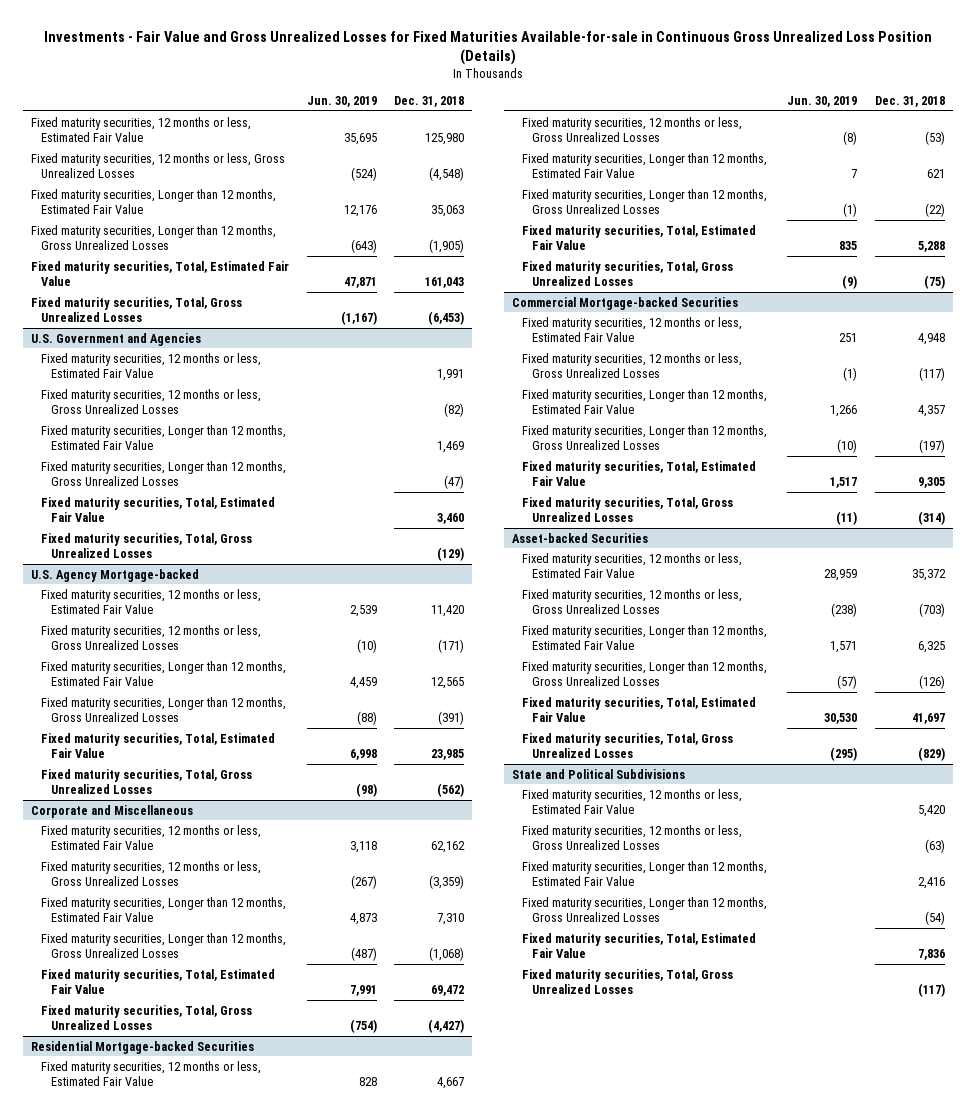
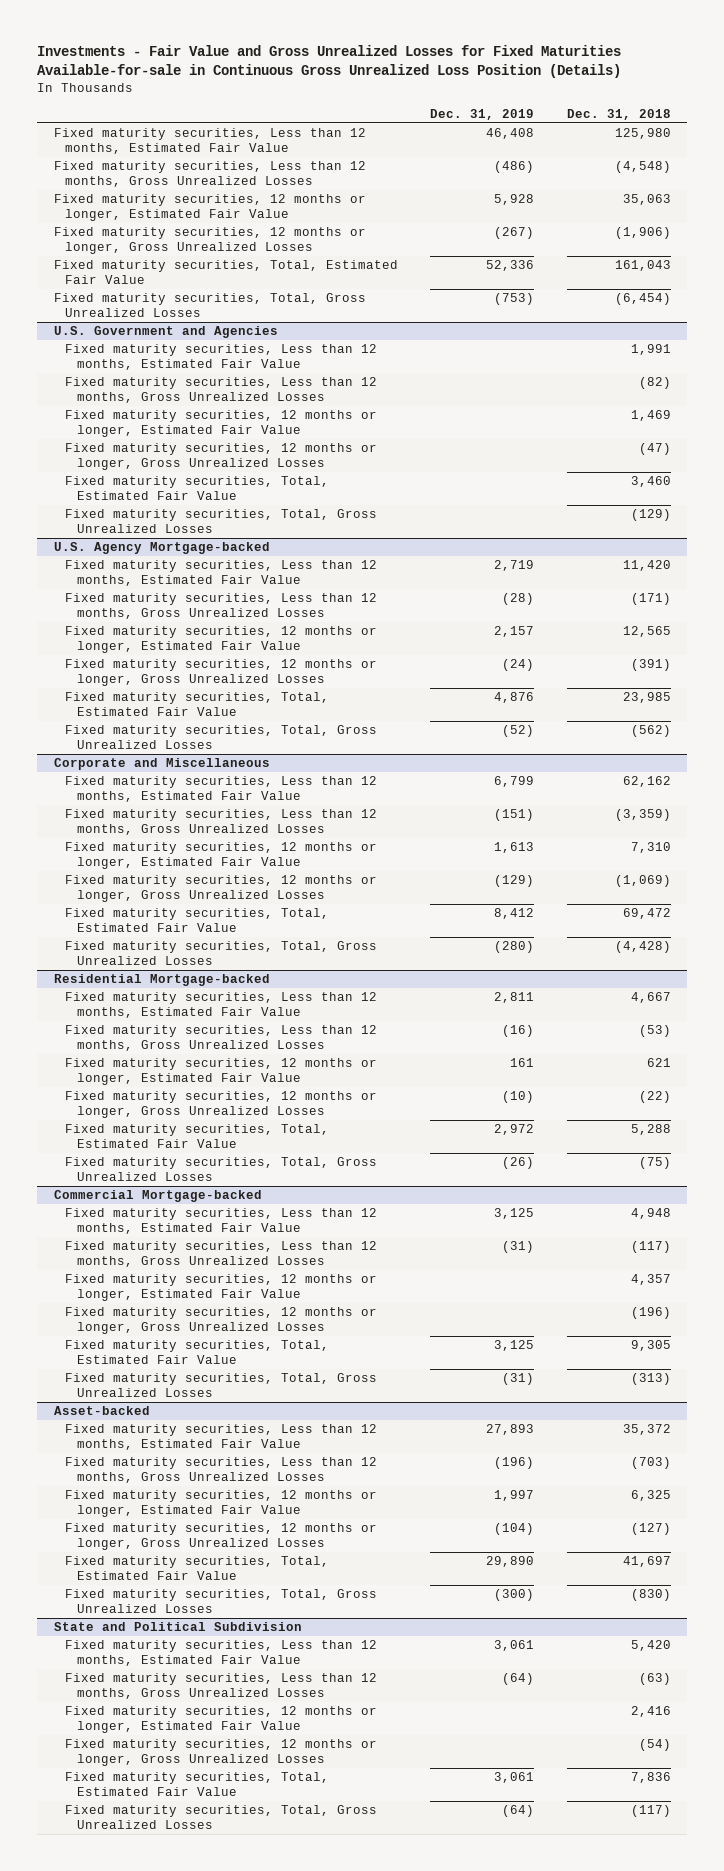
[306,95,377,107] Jun. 30, 2019 -> none
none -> [430,108,535,120] Dec. 31, 2019
[31,116,252,143] Fixed maturity securities, 12 months or less, Estimated Fair Value -> [53,128,366,155] Fixed maturity securities, Less than 12 months, Estimated Fair Value
[31,152,286,179] Fixed maturity securities, 12 months or less, Gross Unrealized Losses -> [53,161,366,188] Fixed maturity securities, Less than 12 months, Gross Unrealized Losses
[31,188,277,215] Fixed maturity securities, Longer than 12 months, Estimated Fair Value -> [53,194,366,222] Fixed maturity securities, 12 months or longer, Estimated Fair Value
[31,224,277,251] Fixed maturity securities, Longer than 12 months, Gross Unrealized Losses -> [53,227,366,255] Fixed maturity securities, 12 months or longer, Gross Unrealized Losses
[428,239,464,254] (1,905) -> [614,227,671,240] (1,906)
[427,311,464,326] (6,453) -> [614,293,671,306] (6,454)
[41,352,262,379] Fixed maturity securities, 12 months or less, Estimated Fair Value -> [65,344,378,371] Fixed maturity securities, Less than 12 months, Estimated Fair Value
[41,388,262,415] Fixed maturity securities, 12 months or less, Gross Unrealized Losses -> [65,377,378,404] Fixed maturity securities, Less than 12 months, Gross Unrealized Losses
[41,424,287,451] Fixed maturity securities, Longer than 12 months, Estimated Fair Value -> [65,410,378,438] Fixed maturity securities, 12 months or longer, Estimated Fair Value
[41,460,287,487] Fixed maturity securities, Longer than 12 months, Gross Unrealized Losses -> [65,443,378,471] Fixed maturity securities, 12 months or longer, Gross Unrealized Losses
[41,588,262,615] Fixed maturity securities, 12 months or less, Estimated Fair Value -> [65,560,378,587] Fixed maturity securities, Less than 12 months, Estimated Fair Value
[41,624,262,651] Fixed maturity securities, 12 months or less, Gross Unrealized Losses -> [65,593,378,620] Fixed maturity securities, Less than 12 months, Gross Unrealized Losses
[41,660,287,687] Fixed maturity securities, Longer than 12 months, Estimated Fair Value -> [65,626,378,654] Fixed maturity securities, 12 months or longer, Estimated Fair Value
[41,696,287,723] Fixed maturity securities, Longer than 12 months, Gross Unrealized Losses -> [65,659,378,687] Fixed maturity securities, 12 months or longer, Gross Unrealized Losses
[41,824,262,851] Fixed maturity securities, 12 months or less, Estimated Fair Value -> [65,776,378,803] Fixed maturity securities, Less than 12 months, Estimated Fair Value
[41,860,262,887] Fixed maturity securities, 12 months or less, Gross Unrealized Losses -> [65,809,378,836] Fixed maturity securities, Less than 12 months, Gross Unrealized Losses
[41,896,287,923] Fixed maturity securities, Longer than 12 months, Estimated Fair Value -> [65,842,378,870] Fixed maturity securities, 12 months or longer, Estimated Fair Value
[41,932,287,959] Fixed maturity securities, Longer than 12 months, Gross Unrealized Losses -> [65,875,378,903] Fixed maturity securities, 12 months or longer, Gross Unrealized Losses
[428,947,464,962] (1,068) -> [614,875,671,888] (1,069)
[427,1019,464,1034] (4,427) -> [614,941,671,954] (4,428)
[31,1040,255,1054] Residential Mortgage-backed Securities -> [53,974,270,987] Residential Mortgage-backed
[41,1060,262,1087] Fixed maturity securities, 12 months or less, Estimated Fair Value -> [65,992,378,1019] Fixed maturity securities, Less than 12 months, Estimated Fair Value
[522,116,743,143] Fixed maturity securities, 12 months or less, Gross Unrealized Losses -> [65,1025,378,1052] Fixed maturity securities, Less than 12 months, Gross Unrealized Losses
[522,152,768,179] Fixed maturity securities, Longer than 12 months, Estimated Fair Value -> [65,1058,378,1086] Fixed maturity securities, 12 months or longer, Estimated Fair Value
[522,188,768,215] Fixed maturity securities, Longer than 12 months, Gross Unrealized Losses -> [65,1091,378,1119] Fixed maturity securities, 12 months or longer, Gross Unrealized Losses
[512,296,739,310] Commercial Mortgage-backed Securities -> [53,1190,262,1203] Commercial Mortgage-backed
[522,316,743,343] Fixed maturity securities, 12 months or less, Estimated Fair Value -> [65,1208,378,1235] Fixed maturity securities, Less than 12 months, Estimated Fair Value
[522,352,743,379] Fixed maturity securities, 12 months or less, Gross Unrealized Losses -> [65,1241,378,1268] Fixed maturity securities, Less than 12 months, Gross Unrealized Losses
[522,388,768,415] Fixed maturity securities, Longer than 12 months, Estimated Fair Value -> [65,1274,378,1302] Fixed maturity securities, 12 months or longer, Estimated Fair Value
[522,424,768,451] Fixed maturity securities, Longer than 12 months, Gross Unrealized Losses -> [65,1307,378,1335] Fixed maturity securities, 12 months or longer, Gross Unrealized Losses
[918,439,945,454] (197) -> [630,1307,671,1320] (196)
[917,511,945,526] (314) -> [630,1373,671,1386] (313)
[512,532,649,543] Asset-backed Securities -> [53,1406,150,1416] Asset-backed
[522,552,743,579] Fixed maturity securities, 12 months or less, Estimated Fair Value -> [65,1424,378,1451] Fixed maturity securities, Less than 12 months, Estimated Fair Value
[522,588,743,615] Fixed maturity securities, 12 months or less, Gross Unrealized Losses -> [65,1457,378,1484] Fixed maturity securities, Less than 12 months, Gross Unrealized Losses
[522,624,768,651] Fixed maturity securities, Longer than 12 months, Estimated Fair Value -> [65,1490,378,1518] Fixed maturity securities, 12 months or longer, Estimated Fair Value
[522,660,768,687] Fixed maturity securities, Longer than 12 months, Gross Unrealized Losses -> [65,1523,378,1551] Fixed maturity securities, 12 months or longer, Gross Unrealized Losses
[918,675,945,690] (126) -> [630,1523,671,1536] (127)
[917,747,945,762] (829) -> [630,1589,671,1602] (830)
[512,768,686,779] State and Political Subdivisions -> [53,1622,302,1632] State and Political Subdivision
[522,788,743,815] Fixed maturity securities, 12 months or less, Estimated Fair Value -> [65,1640,378,1667] Fixed maturity securities, Less than 12 months, Estimated Fair Value
[522,824,743,851] Fixed maturity securities, 12 months or less, Gross Unrealized Losses -> [65,1673,378,1700] Fixed maturity securities, Less than 12 months, Gross Unrealized Losses
[522,860,768,887] Fixed maturity securities, Longer than 12 months, Estimated Fair Value -> [65,1706,378,1734] Fixed maturity securities, 12 months or longer, Estimated Fair Value
[522,896,768,923] Fixed maturity securities, Longer than 12 months, Gross Unrealized Losses -> [65,1739,378,1767] Fixed maturity securities, 12 months or longer, Gross Unrealized Losses

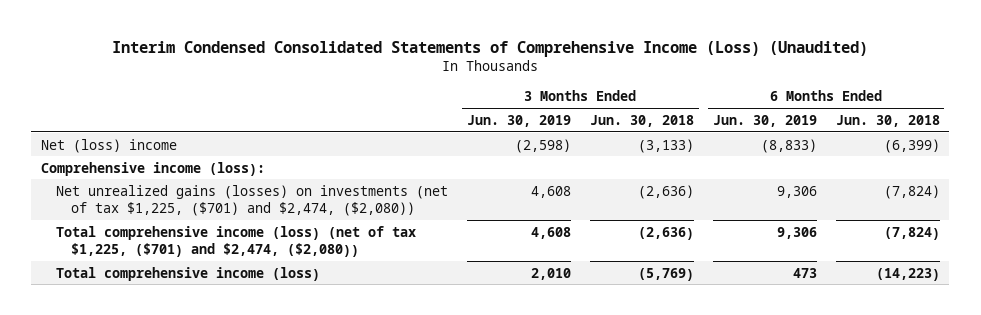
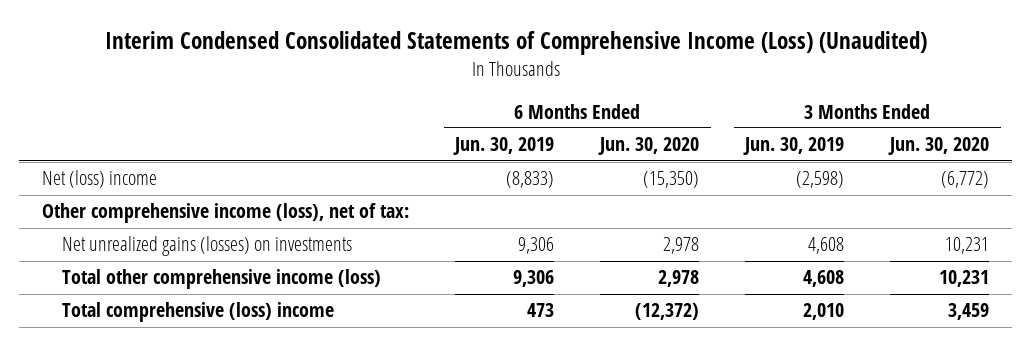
[589,114,694,127] Jun. 30, 2018 -> none
[835,114,940,127] Jun. 30, 2018 -> none
none -> [598,137,700,156] Jun. 30, 2020
none -> [888,137,990,156] Jun. 30, 2020
[40,161,265,176] Comprehensive income (loss): -> none
none -> [42,203,410,224] Other comprehensive income (loss), net of tax:
[55,184,448,216] Net unrealized gains (losses) on investments (net of tax $1,225, ($701) and $2,474, ($2,080)) -> [61,236,352,257] Net unrealized gains (losses) on investments
[55,225,416,257] Total comprehensive income (loss) (net of tax $1,225, ($701) and $2,474, ($2,080)) -> [61,269,381,290] Total other comprehensive income (loss)
[55,266,320,281] Total comprehensive income (loss) -> [61,302,334,323] Total comprehensive (loss) income

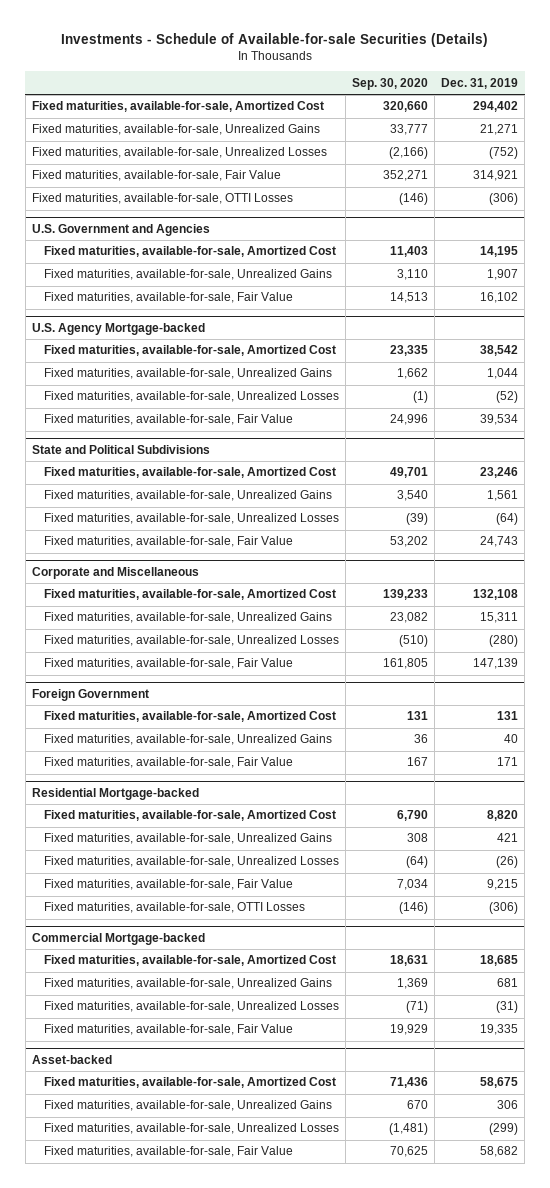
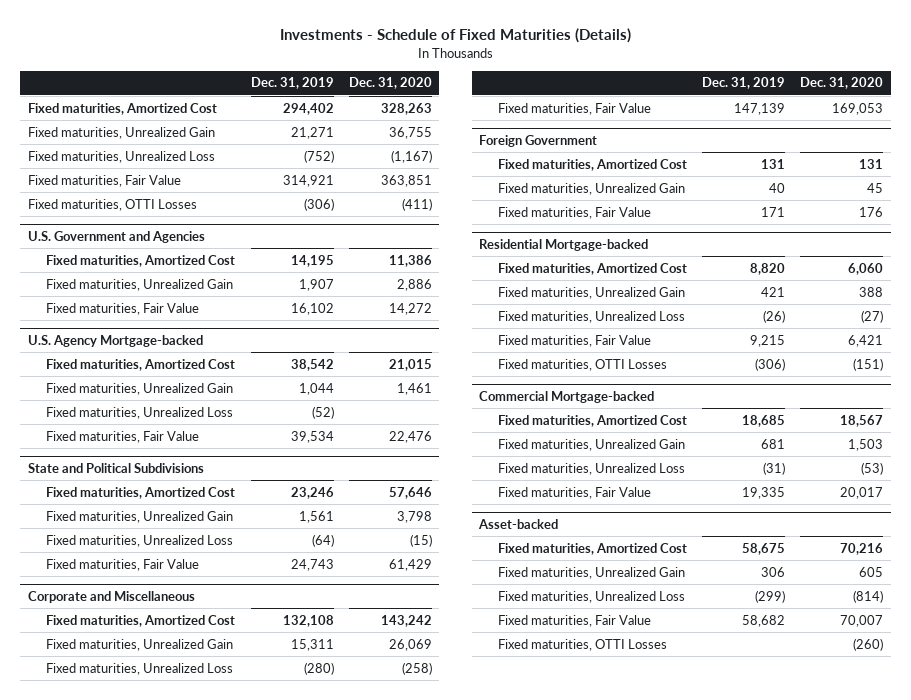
[61,32,489,47] Investments - Schedule of Available-for-sale Securities (Details) -> [279,28,631,44] Investments - Schedule of Fixed Maturities (Details)
[352,77,429,90] Sep. 30, 2020 -> none
none -> [348,77,432,90] Dec. 31, 2020
[31,101,324,113] Fixed maturities, available-for-sale, Amortized Cost -> [27,102,217,115] Fixed maturities, Amortized Cost
[31,124,320,136] Fixed maturities, available-for-sale, Unrealized Gains -> [27,126,215,139] Fixed maturities, Unrealized Gain
[31,147,327,159] Fixed maturities, available-for-sale, Unrealized Losses -> [27,150,215,163] Fixed maturities, Unrealized Loss
[31,170,281,182] Fixed maturities, available-for-sale, Fair Value -> [27,174,181,187] Fixed maturities, Fair Value
[31,193,293,205] Fixed maturities, available-for-sale, OTTI Losses -> [27,198,197,211] Fixed maturities, OTTI Losses
[44,246,337,258] Fixed maturities, available-for-sale, Amortized Cost -> [46,254,236,267] Fixed maturities, Amortized Cost
[44,269,333,281] Fixed maturities, available-for-sale, Unrealized Gains -> [46,278,234,291] Fixed maturities, Unrealized Gain
[44,292,294,304] Fixed maturities, available-for-sale, Fair Value -> [46,302,200,315] Fixed maturities, Fair Value
[44,345,337,357] Fixed maturities, available-for-sale, Amortized Cost -> [46,358,236,371] Fixed maturities, Amortized Cost
[44,368,333,380] Fixed maturities, available-for-sale, Unrealized Gains -> [46,382,234,395] Fixed maturities, Unrealized Gain
[44,391,340,403] Fixed maturities, available-for-sale, Unrealized Losses -> [46,406,234,419] Fixed maturities, Unrealized Loss
[44,414,294,426] Fixed maturities, available-for-sale, Fair Value -> [46,430,200,443] Fixed maturities, Fair Value
[44,467,337,479] Fixed maturities, available-for-sale, Amortized Cost -> [46,486,236,499] Fixed maturities, Amortized Cost
[44,490,333,502] Fixed maturities, available-for-sale, Unrealized Gains -> [46,510,234,523] Fixed maturities, Unrealized Gain
[44,513,340,525] Fixed maturities, available-for-sale, Unrealized Losses -> [46,534,234,547] Fixed maturities, Unrealized Loss
[44,536,294,548] Fixed maturities, available-for-sale, Fair Value -> [46,558,200,571] Fixed maturities, Fair Value
[44,589,337,601] Fixed maturities, available-for-sale, Amortized Cost -> [46,614,236,627] Fixed maturities, Amortized Cost
[44,612,333,624] Fixed maturities, available-for-sale, Unrealized Gains -> [46,638,234,651] Fixed maturities, Unrealized Gain
[44,635,340,647] Fixed maturities, available-for-sale, Unrealized Losses -> [46,662,234,675] Fixed maturities, Unrealized Loss
[44,658,294,670] Fixed maturities, available-for-sale, Fair Value -> [497,102,651,115] Fixed maturities, Fair Value
[44,711,337,723] Fixed maturities, available-for-sale, Amortized Cost -> [497,158,687,171] Fixed maturities, Amortized Cost
[44,734,333,746] Fixed maturities, available-for-sale, Unrealized Gains -> [497,182,685,195] Fixed maturities, Unrealized Gain
[44,757,294,769] Fixed maturities, available-for-sale, Fair Value -> [497,206,651,219] Fixed maturities, Fair Value
[44,810,337,822] Fixed maturities, available-for-sale, Amortized Cost -> [497,262,687,275] Fixed maturities, Amortized Cost
[44,833,333,845] Fixed maturities, available-for-sale, Unrealized Gains -> [497,286,685,299] Fixed maturities, Unrealized Gain
[44,856,340,868] Fixed maturities, available-for-sale, Unrealized Losses -> [497,310,685,323] Fixed maturities, Unrealized Loss
[44,879,294,891] Fixed maturities, available-for-sale, Fair Value -> [497,334,651,347] Fixed maturities, Fair Value
[44,902,306,914] Fixed maturities, available-for-sale, OTTI Losses -> [497,358,667,371] Fixed maturities, OTTI Losses
[44,955,337,967] Fixed maturities, available-for-sale, Amortized Cost -> [497,414,687,427] Fixed maturities, Amortized Cost
[44,978,333,990] Fixed maturities, available-for-sale, Unrealized Gains -> [497,438,685,451] Fixed maturities, Unrealized Gain
[44,1001,340,1013] Fixed maturities, available-for-sale, Unrealized Losses -> [497,462,685,475] Fixed maturities, Unrealized Loss
[44,1024,294,1036] Fixed maturities, available-for-sale, Fair Value -> [497,486,651,499] Fixed maturities, Fair Value
[44,1077,337,1089] Fixed maturities, available-for-sale, Amortized Cost -> [497,542,687,555] Fixed maturities, Amortized Cost
[44,1100,333,1112] Fixed maturities, available-for-sale, Unrealized Gains -> [497,566,685,579] Fixed maturities, Unrealized Gain
[44,1123,340,1135] Fixed maturities, available-for-sale, Unrealized Losses -> [497,590,685,603] Fixed maturities, Unrealized Loss
[44,1146,294,1158] Fixed maturities, available-for-sale, Fair Value -> [497,614,651,627] Fixed maturities, Fair Value
none -> [497,638,667,651] Fixed maturities, OTTI Losses

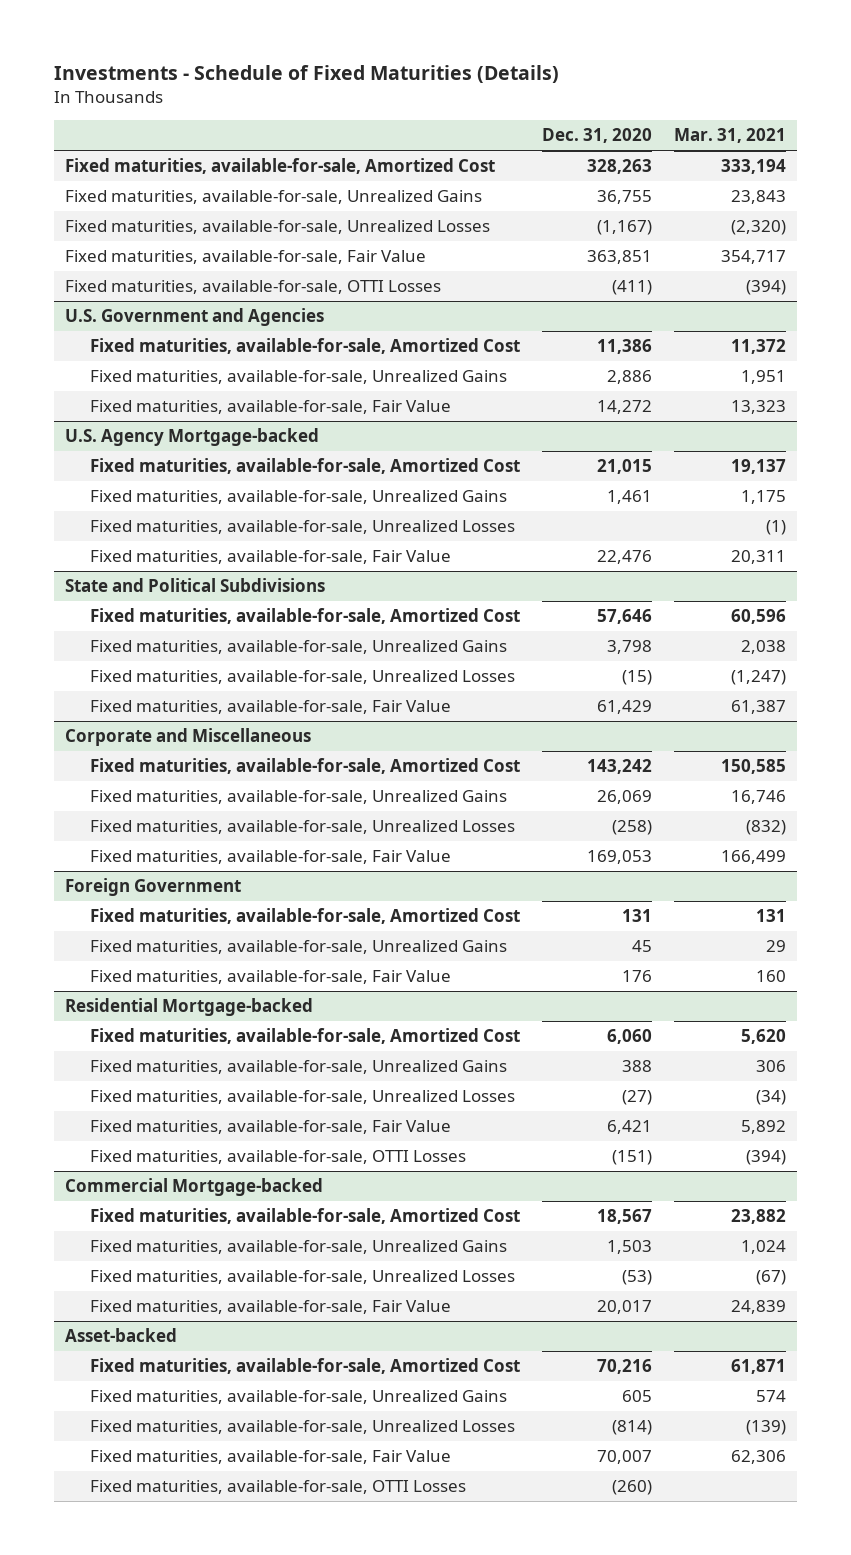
[250,77,334,90] Dec. 31, 2019 -> none
none -> [674,128,787,144] Mar. 31, 2021
[27,102,217,115] Fixed maturities, Amortized Cost -> [64,158,495,175] Fixed maturities, available-for-sale, Amortized Cost
[27,126,215,139] Fixed maturities, Unrealized Gain -> [64,190,482,205] Fixed maturities, available-for-sale, Unrealized Gains
[27,150,215,163] Fixed maturities, Unrealized Loss -> [64,220,490,235] Fixed maturities, available-for-sale, Unrealized Losses
[27,174,181,187] Fixed maturities, Fair Value -> [64,250,426,265] Fixed maturities, available-for-sale, Fair Value
[27,198,197,211] Fixed maturities, OTTI Losses -> [64,280,441,295] Fixed maturities, available-for-sale, OTTI Losses
[46,254,236,267] Fixed maturities, Amortized Cost -> [90,338,521,355] Fixed maturities, available-for-sale, Amortized Cost
[46,278,234,291] Fixed maturities, Unrealized Gain -> [90,370,508,385] Fixed maturities, available-for-sale, Unrealized Gains
[46,302,200,315] Fixed maturities, Fair Value -> [90,400,452,415] Fixed maturities, available-for-sale, Fair Value
[46,358,236,371] Fixed maturities, Amortized Cost -> [90,458,521,475] Fixed maturities, available-for-sale, Amortized Cost
[46,382,234,395] Fixed maturities, Unrealized Gain -> [90,490,508,505] Fixed maturities, available-for-sale, Unrealized Gains
[46,406,234,419] Fixed maturities, Unrealized Loss -> [90,520,516,535] Fixed maturities, available-for-sale, Unrealized Losses
[46,430,200,443] Fixed maturities, Fair Value -> [90,550,452,565] Fixed maturities, available-for-sale, Fair Value
[46,486,236,499] Fixed maturities, Amortized Cost -> [90,608,521,625] Fixed maturities, available-for-sale, Amortized Cost
[46,510,234,523] Fixed maturities, Unrealized Gain -> [90,640,508,655] Fixed maturities, available-for-sale, Unrealized Gains
[46,534,234,547] Fixed maturities, Unrealized Loss -> [90,670,516,685] Fixed maturities, available-for-sale, Unrealized Losses
[46,558,200,571] Fixed maturities, Fair Value -> [90,700,452,715] Fixed maturities, available-for-sale, Fair Value
[46,614,236,627] Fixed maturities, Amortized Cost -> [90,758,521,775] Fixed maturities, available-for-sale, Amortized Cost
[46,638,234,651] Fixed maturities, Unrealized Gain -> [90,790,508,805] Fixed maturities, available-for-sale, Unrealized Gains
[46,662,234,675] Fixed maturities, Unrealized Loss -> [90,820,516,835] Fixed maturities, available-for-sale, Unrealized Losses
[497,102,651,115] Fixed maturities, Fair Value -> [90,850,452,865] Fixed maturities, available-for-sale, Fair Value
[497,158,687,171] Fixed maturities, Amortized Cost -> [90,908,521,925] Fixed maturities, available-for-sale, Amortized Cost
[497,182,685,195] Fixed maturities, Unrealized Gain -> [90,940,508,955] Fixed maturities, available-for-sale, Unrealized Gains
[497,206,651,219] Fixed maturities, Fair Value -> [90,970,452,985] Fixed maturities, available-for-sale, Fair Value
[497,262,687,275] Fixed maturities, Amortized Cost -> [90,1028,521,1045] Fixed maturities, available-for-sale, Amortized Cost
[497,286,685,299] Fixed maturities, Unrealized Gain -> [90,1060,508,1075] Fixed maturities, available-for-sale, Unrealized Gains
[497,310,685,323] Fixed maturities, Unrealized Loss -> [90,1090,516,1105] Fixed maturities, available-for-sale, Unrealized Losses
[497,334,651,347] Fixed maturities, Fair Value -> [90,1120,452,1135] Fixed maturities, available-for-sale, Fair Value
[497,358,667,371] Fixed maturities, OTTI Losses -> [90,1150,467,1165] Fixed maturities, available-for-sale, OTTI Losses
[497,414,687,427] Fixed maturities, Amortized Cost -> [90,1208,521,1225] Fixed maturities, available-for-sale, Amortized Cost
[497,438,685,451] Fixed maturities, Unrealized Gain -> [90,1240,508,1255] Fixed maturities, available-for-sale, Unrealized Gains
[497,462,685,475] Fixed maturities, Unrealized Loss -> [90,1270,516,1285] Fixed maturities, available-for-sale, Unrealized Losses
[497,486,651,499] Fixed maturities, Fair Value -> [90,1300,452,1315] Fixed maturities, available-for-sale, Fair Value
[497,542,687,555] Fixed maturities, Amortized Cost -> [90,1358,521,1375] Fixed maturities, available-for-sale, Amortized Cost
[497,566,685,579] Fixed maturities, Unrealized Gain -> [90,1390,508,1405] Fixed maturities, available-for-sale, Unrealized Gains
[497,590,685,603] Fixed maturities, Unrealized Loss -> [90,1420,516,1435] Fixed maturities, available-for-sale, Unrealized Losses
[497,614,651,627] Fixed maturities, Fair Value -> [90,1450,452,1465] Fixed maturities, available-for-sale, Fair Value
[497,638,667,651] Fixed maturities, OTTI Losses -> [90,1480,467,1495] Fixed maturities, available-for-sale, OTTI Losses

